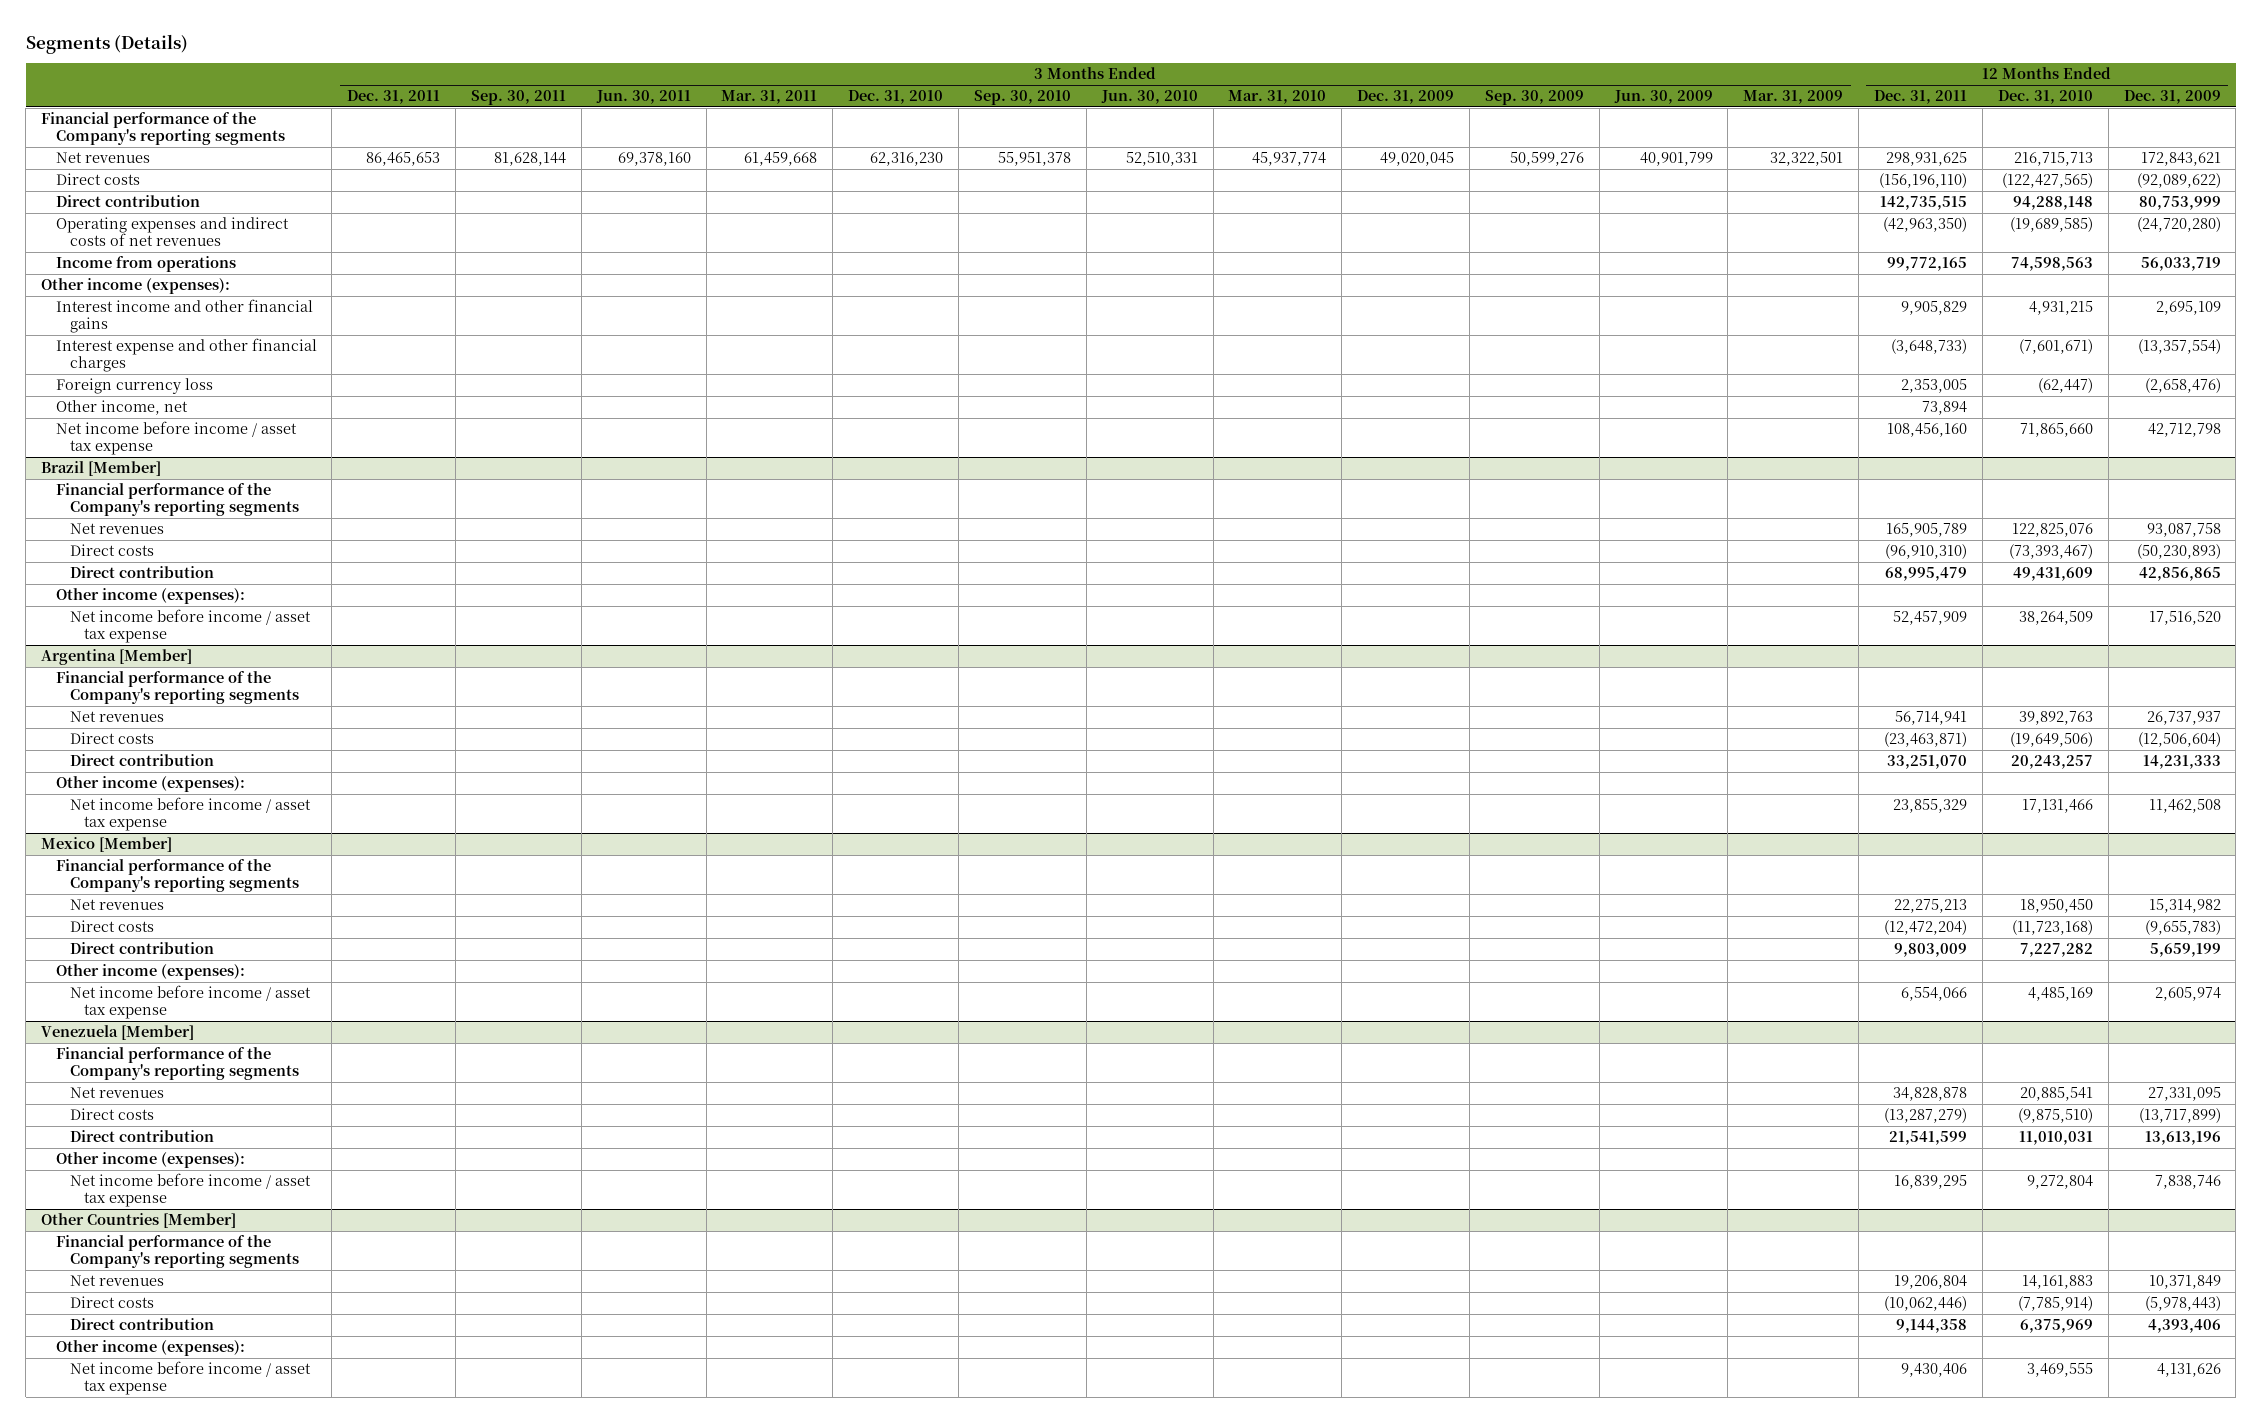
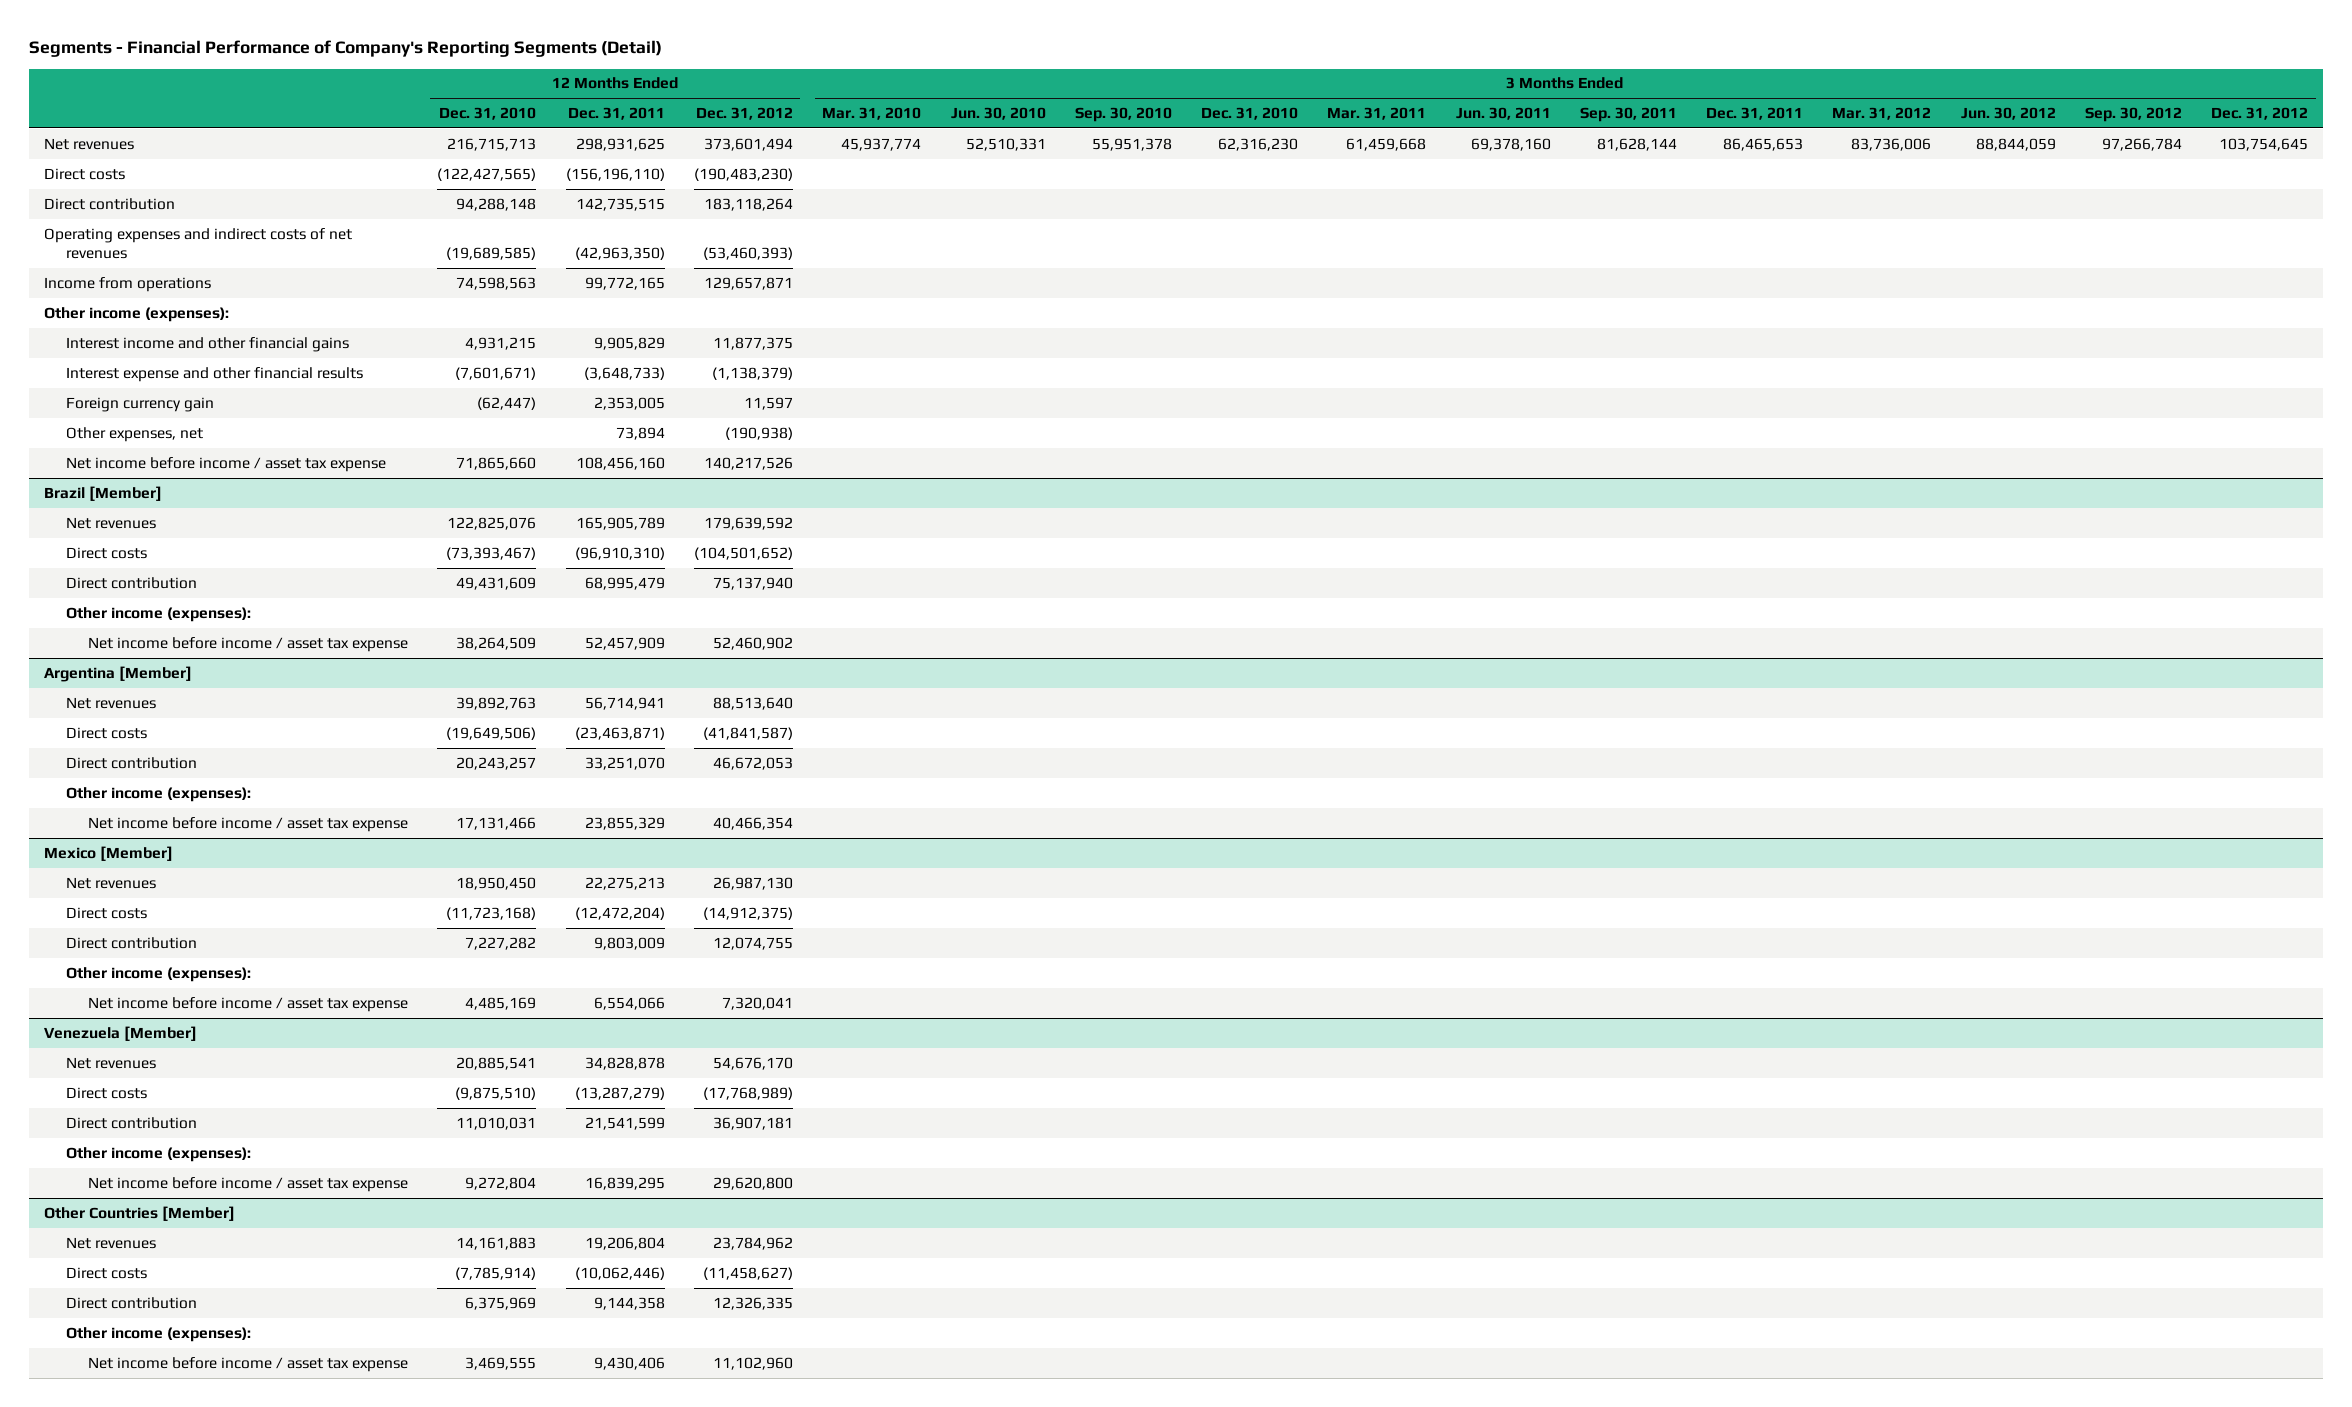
[25,33,188,54] Segments (Details) -> [29,40,663,58] Segments - Financial Performance of Company's Reporting Segments (Detail)
[1357,90,1455,105] Dec. 31, 2009 -> none
[1484,90,1584,106] Sep. 30, 2009 -> none
[1613,90,1713,105] Jun. 30, 2009 -> none
[1743,90,1844,105] Mar. 31, 2009 -> none
[2123,90,2221,105] Dec. 31, 2009 -> none
none -> [695,106,793,120] Dec. 31, 2012
none -> [1832,106,1932,120] Mar. 31, 2012
none -> [1960,106,2056,120] Jun. 30, 2012
none -> [2084,106,2182,122] Sep. 30, 2012
none -> [2211,106,2309,120] Dec. 31, 2012
[41,112,285,146] Financial performance of the Company's reporting segments -> none
[55,338,317,373] Interest expense and other financial charges -> [66,366,364,382] Interest expense and other financial results
[55,378,213,395] Foreign currency loss -> [66,396,215,412] Foreign currency gain
[55,400,188,416] Other income, net -> [66,426,204,442] Other expenses, net
[55,483,299,517] Financial performance of the Company's reporting segments -> none
[55,671,299,705] Financial performance of the Company's reporting segments -> none
[55,859,299,893] Financial performance of the Company's reporting segments -> none
[55,1047,299,1081] Financial performance of the Company's reporting segments -> none
[55,1235,299,1269] Financial performance of the Company's reporting segments -> none

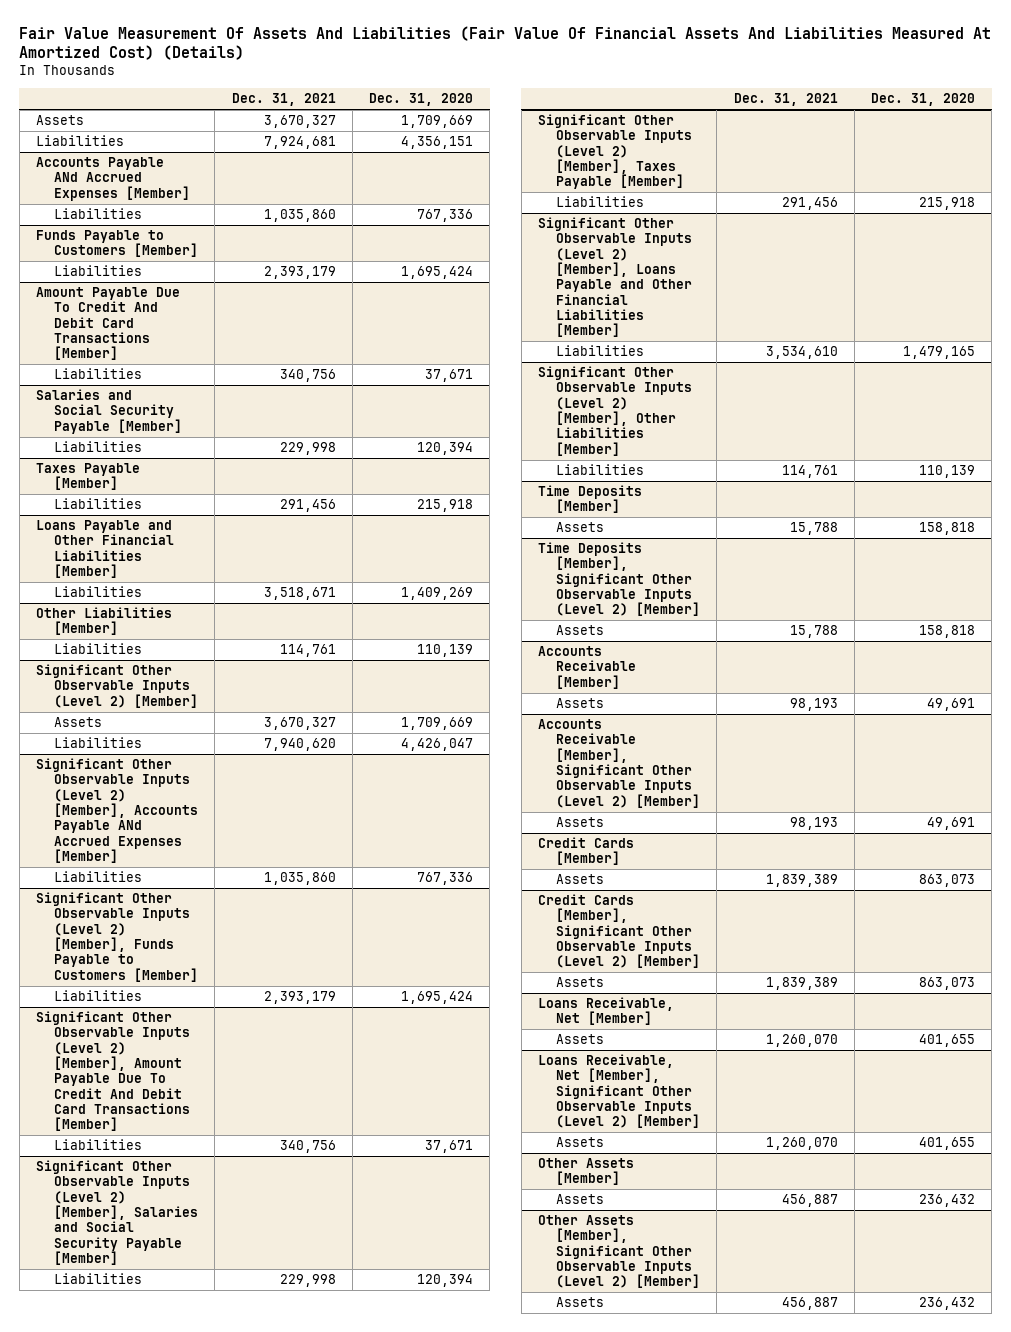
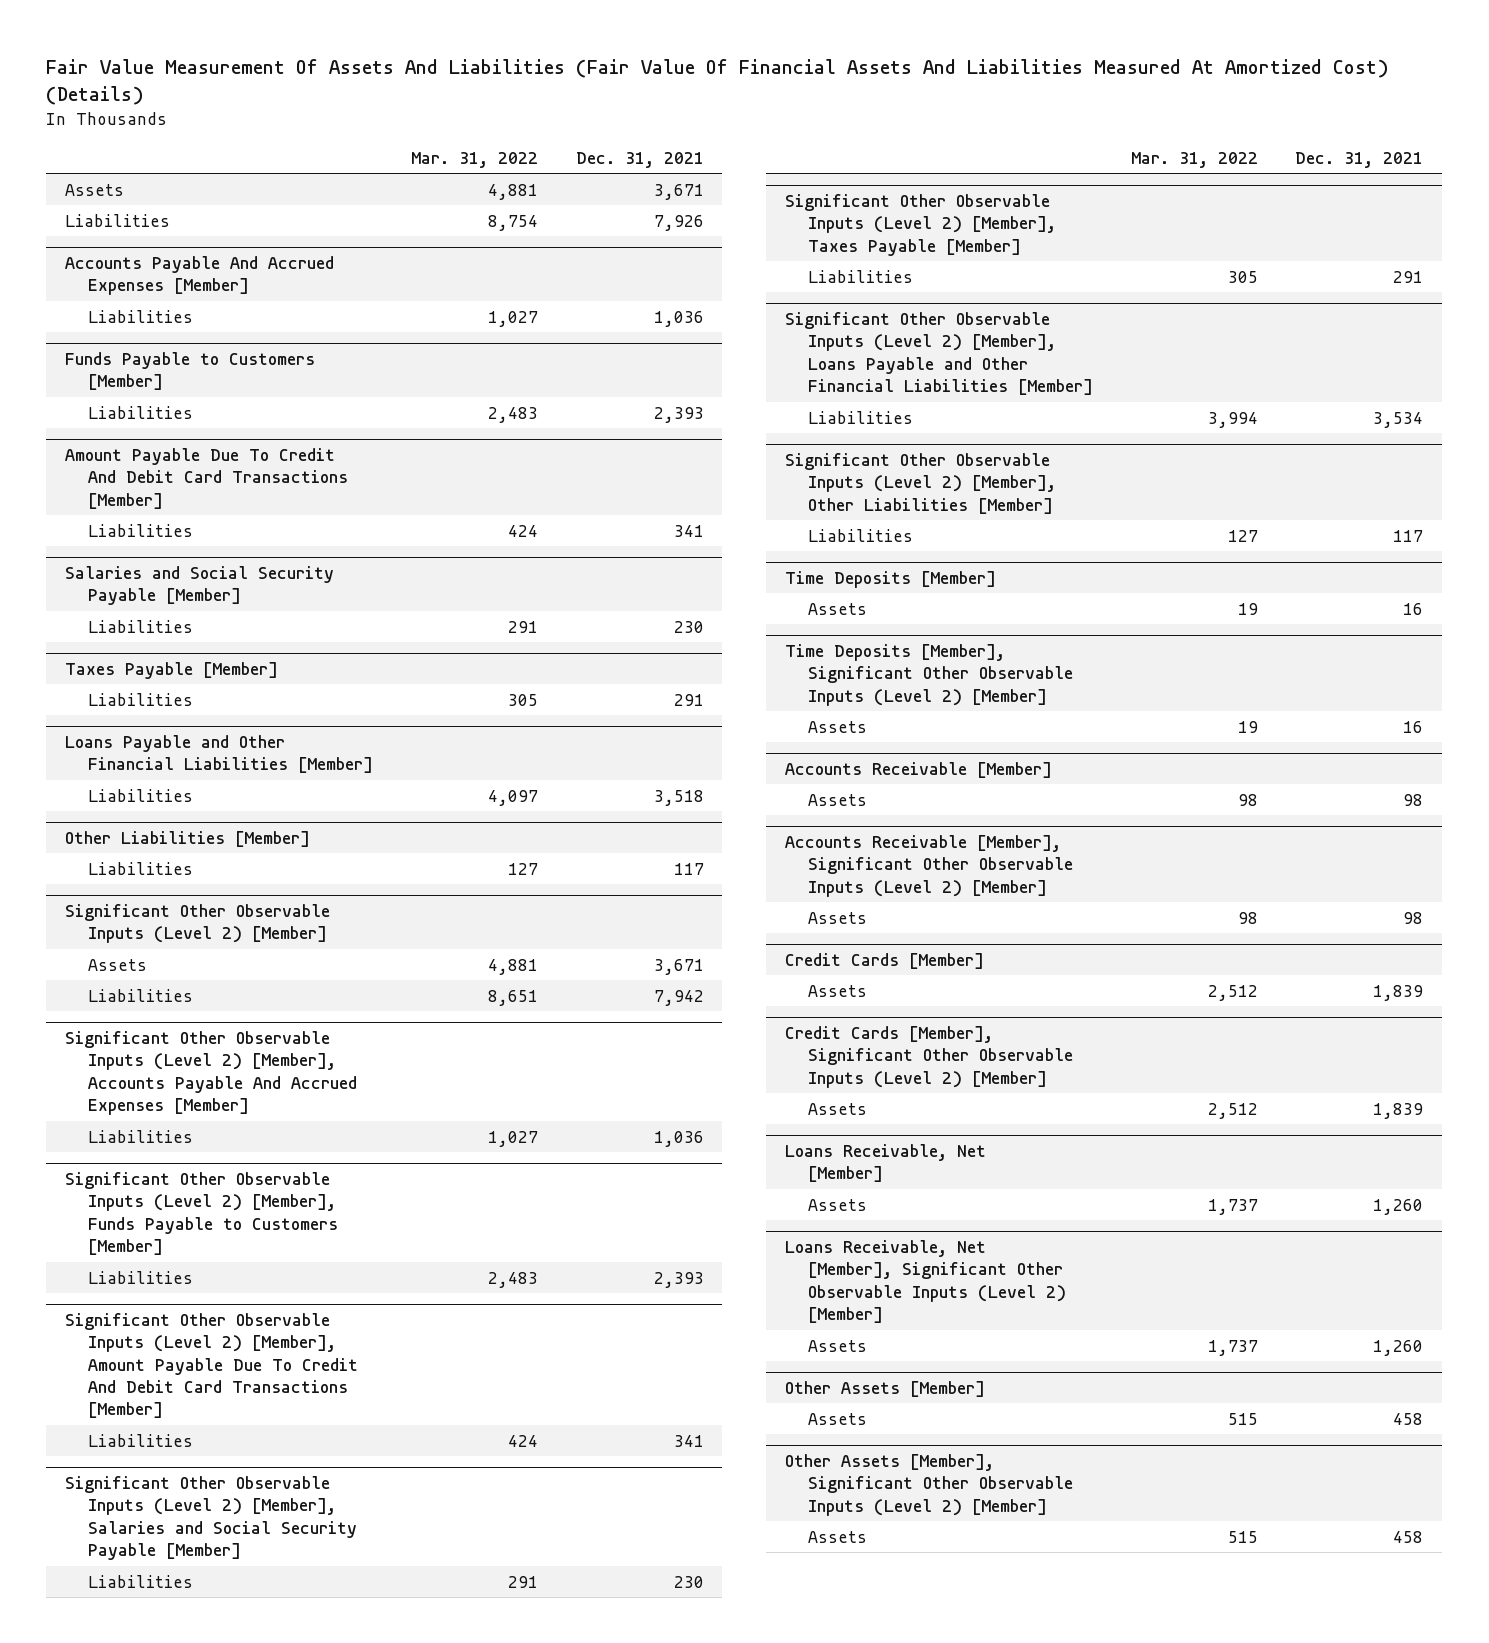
[368,93,473,107] Dec. 31, 2020 -> none
none -> [410,151,538,168] Mar. 31, 2022
[263,115,336,129] 3,670,327 -> [653,183,704,200] 3,671
[263,136,336,150] 7,924,681 -> [653,214,704,231] 7,926
[35,157,191,201] Accounts Payable ANd Accrued Expenses [Member] -> [65,255,335,296] Accounts Payable And Accrued Expenses [Member]
[263,209,336,223] 1,035,860 -> [653,310,704,327] 1,036
[263,266,336,280] 2,393,179 -> [653,406,704,423] 2,393
[279,369,336,383] 340,756 -> [673,524,704,537] 341
[279,442,336,456] 229,998 -> [673,620,704,633] 230
[279,499,336,513] 291,456 -> [673,693,704,706] 291
[263,587,336,601] 3,518,671 -> [653,789,704,806] 3,518
[279,644,336,658] 114,761 -> [673,862,704,875] 117
[263,717,336,731] 3,670,327 -> [653,958,704,975] 3,671
[263,738,336,752] 7,940,620 -> [653,989,704,1006] 7,942
[35,758,199,863] Significant Other Observable Inputs (Level 2) [Member], Accounts Payable ANd Accrued Expenses [Member] -> [65,1030,358,1116] Significant Other Observable Inputs (Level 2) [Member], Accounts Payable And Accrued Expenses [Member]
[263,872,336,886] 1,035,860 -> [653,1130,704,1147] 1,036
[263,991,336,1005] 2,393,179 -> [653,1271,704,1288] 2,393
[279,1140,336,1154] 340,756 -> [673,1434,704,1447] 341
[279,1274,336,1288] 229,998 -> [673,1575,704,1588] 230
[781,197,838,211] 291,456 -> [1393,270,1424,283] 291
[765,346,838,360] 3,534,610 -> [1373,411,1424,428] 3,534
[781,465,838,479] 114,761 -> [1393,529,1424,542] 117
[789,522,838,536] 15,788 -> [1403,602,1424,615] 16
[789,625,838,639] 15,788 -> [1403,720,1424,733] 16
[789,698,838,712] 98,193 -> [1403,793,1424,806] 98
[789,817,838,831] 98,193 -> [1403,911,1424,924] 98
[765,874,838,888] 1,839,389 -> [1373,984,1424,1001] 1,839
[765,977,838,991] 1,839,389 -> [1373,1102,1424,1119] 1,839
[765,1034,838,1048] 1,260,070 -> [1373,1198,1424,1215] 1,260
[765,1137,838,1151] 1,260,070 -> [1373,1339,1424,1356] 1,260
[781,1194,838,1208] 456,887 -> [1393,1412,1424,1425] 458
[781,1297,838,1311] 456,887 -> [1393,1530,1424,1543] 458

